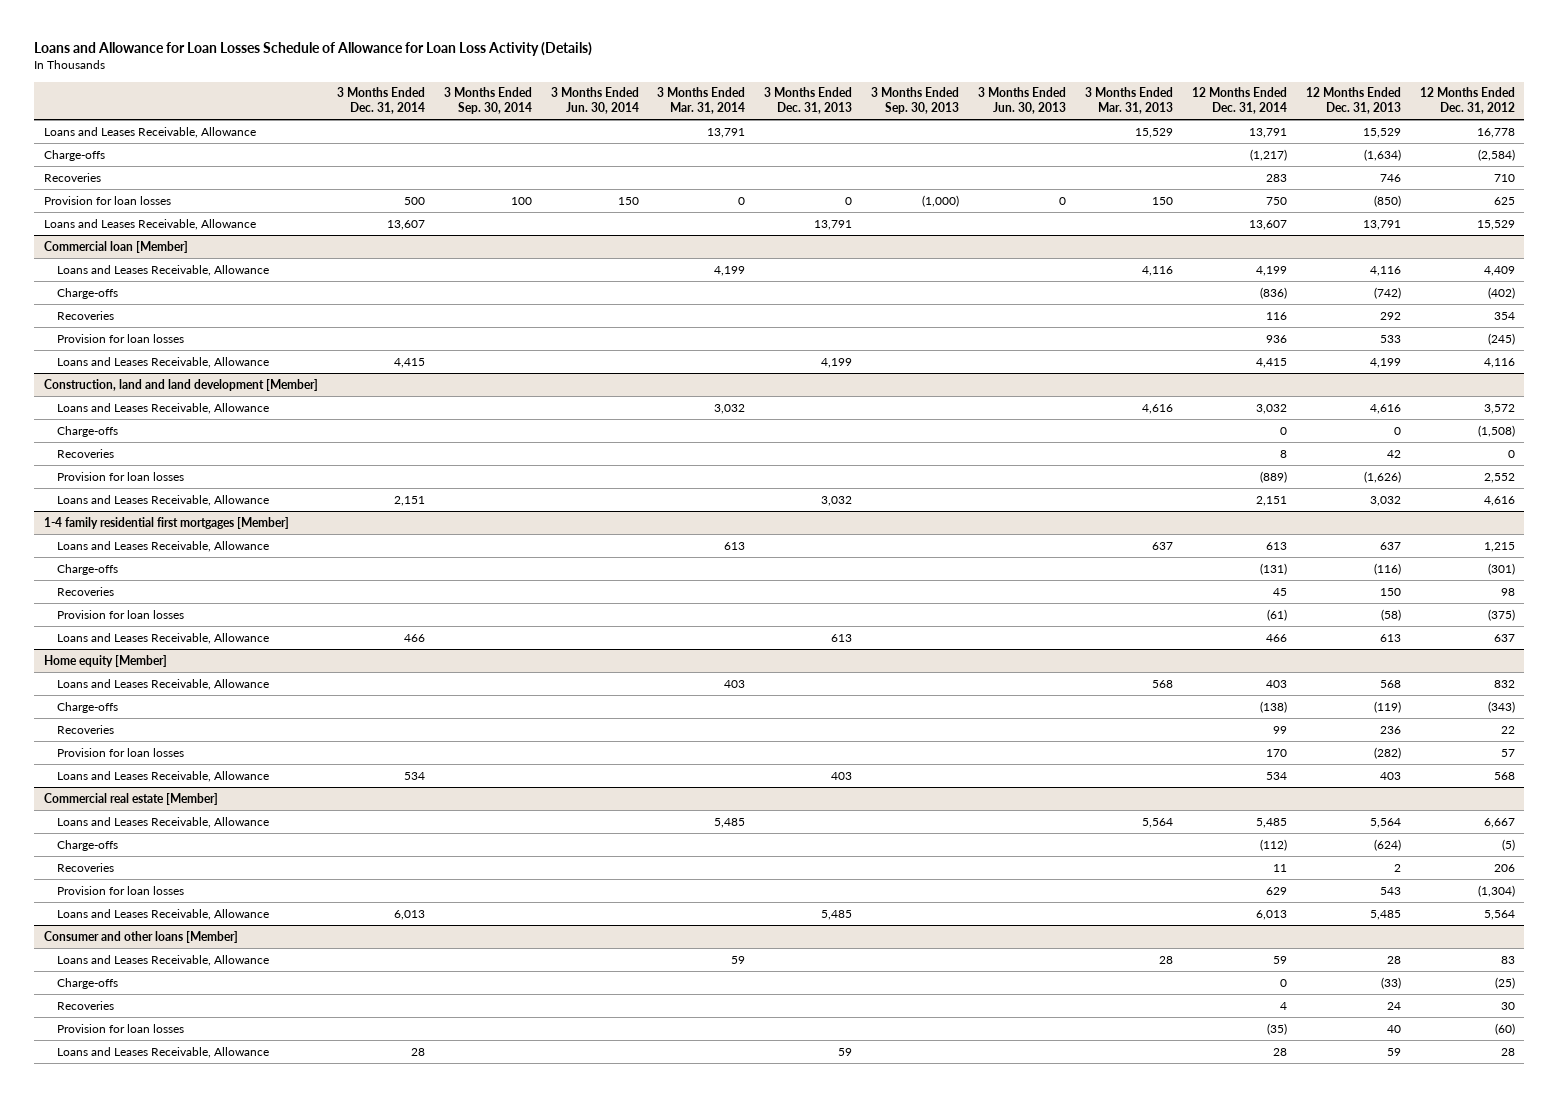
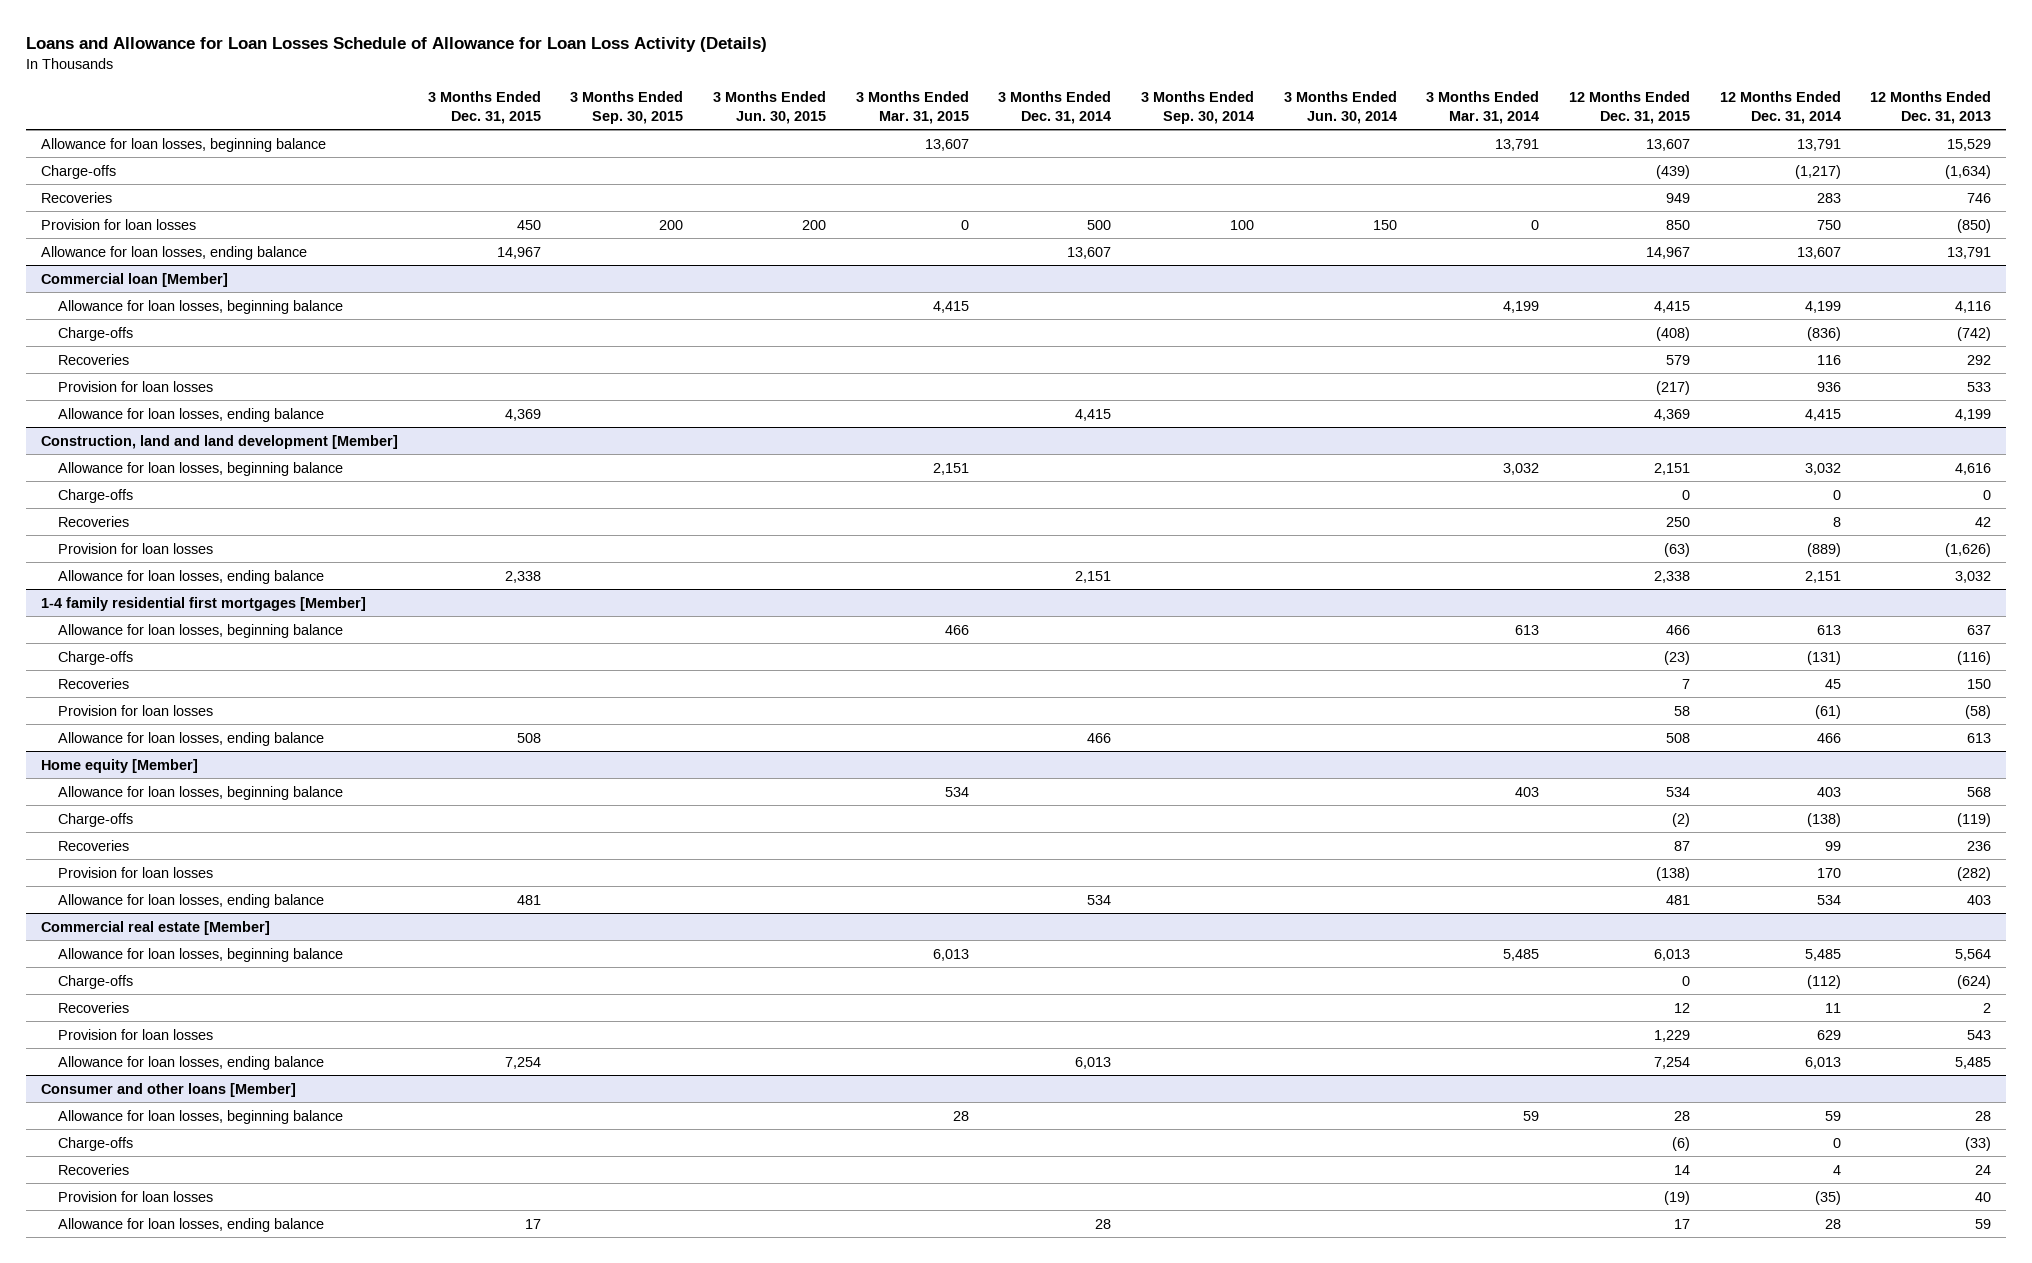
[764,87,853,115] 3 Months Ended Dec. 31, 2013 -> none
[871,87,960,115] 3 Months Ended Sep. 30, 2013 -> none
[978,87,1067,115] 3 Months Ended Jun. 30, 2013 -> none
[1084,87,1173,115] 3 Months Ended Mar. 31, 2013 -> none
[1419,87,1515,115] 12 Months Ended Dec. 31, 2012 -> none
none -> [427,91,541,124] 3 Months Ended Dec. 31, 2015
none -> [570,91,684,124] 3 Months Ended Sep. 30, 2015
none -> [712,91,826,124] 3 Months Ended Jun. 30, 2015
none -> [855,91,969,124] 3 Months Ended Mar. 31, 2015
none -> [1568,91,1690,124] 12 Months Ended Dec. 31, 2015
[43,126,256,138] Loans and Leases Receivable, Allowance -> [40,137,326,152] Allowance for loan losses, beginning balance
[43,218,256,230] Loans and Leases Receivable, Allowance -> [40,245,307,260] Allowance for loan losses, ending balance
[56,264,269,276] Loans and Leases Receivable, Allowance -> [58,299,344,314] Allowance for loan losses, beginning balance
[56,356,269,368] Loans and Leases Receivable, Allowance -> [58,407,325,422] Allowance for loan losses, ending balance
[56,402,269,414] Loans and Leases Receivable, Allowance -> [58,461,344,476] Allowance for loan losses, beginning balance
[56,494,269,506] Loans and Leases Receivable, Allowance -> [58,569,325,584] Allowance for loan losses, ending balance
[56,540,269,552] Loans and Leases Receivable, Allowance -> [58,623,344,638] Allowance for loan losses, beginning balance
[56,632,269,644] Loans and Leases Receivable, Allowance -> [58,731,325,746] Allowance for loan losses, ending balance
[56,678,269,690] Loans and Leases Receivable, Allowance -> [58,785,344,800] Allowance for loan losses, beginning balance
[56,770,269,782] Loans and Leases Receivable, Allowance -> [58,893,325,908] Allowance for loan losses, ending balance
[56,816,269,828] Loans and Leases Receivable, Allowance -> [58,947,344,962] Allowance for loan losses, beginning balance
[56,908,269,920] Loans and Leases Receivable, Allowance -> [58,1055,325,1070] Allowance for loan losses, ending balance
[56,954,269,966] Loans and Leases Receivable, Allowance -> [58,1109,344,1124] Allowance for loan losses, beginning balance
[56,1046,269,1058] Loans and Leases Receivable, Allowance -> [58,1217,325,1232] Allowance for loan losses, ending balance

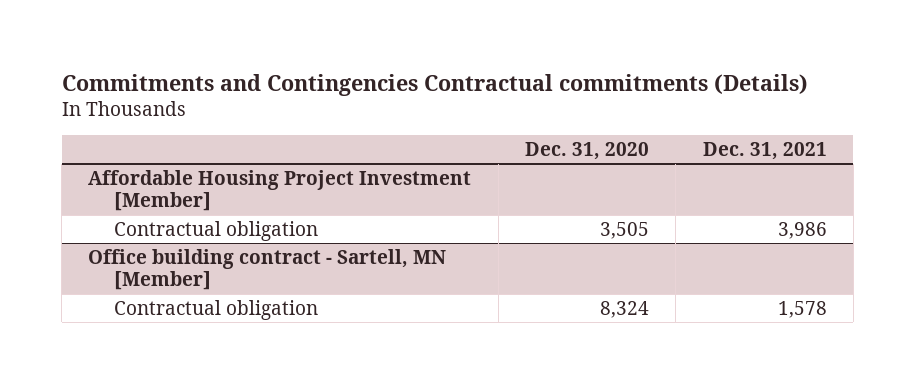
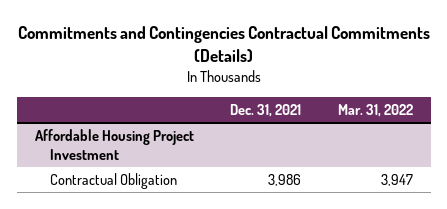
[61,73,808,96] Commitments and Contingencies Contractual commitments (Details) -> [17,26,430,63] Commitments and Contingencies Contractual Commitments (Details)
[525,142,650,161] Dec. 31, 2020 -> none
none -> [337,103,413,117] Mar. 31, 2022
[88,248,447,291] Office building contract - Sartell, MN [Member] -> none
[114,299,319,320] Contractual obligation -> none
[88,169,472,212] Affordable Housing Project Investment [Member] -> [34,128,194,160] Affordable Housing Project Investment
[114,220,319,241] Contractual obligation -> [49,172,177,189] Contractual Obligation

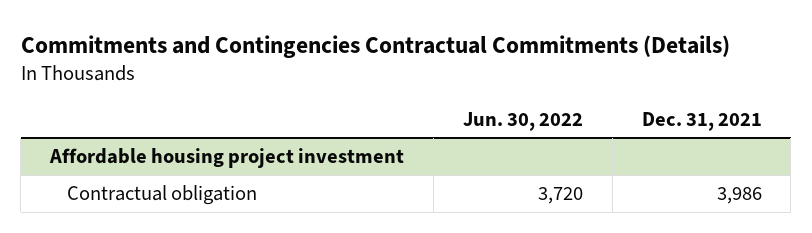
[337,103,413,117] Mar. 31, 2022 -> none
none -> [462,111,583,131] Jun. 30, 2022
[34,128,194,160] Affordable Housing Project Investment -> [49,147,405,168] Affordable housing project investment
[49,172,177,189] Contractual Obligation -> [66,184,257,205] Contractual obligation

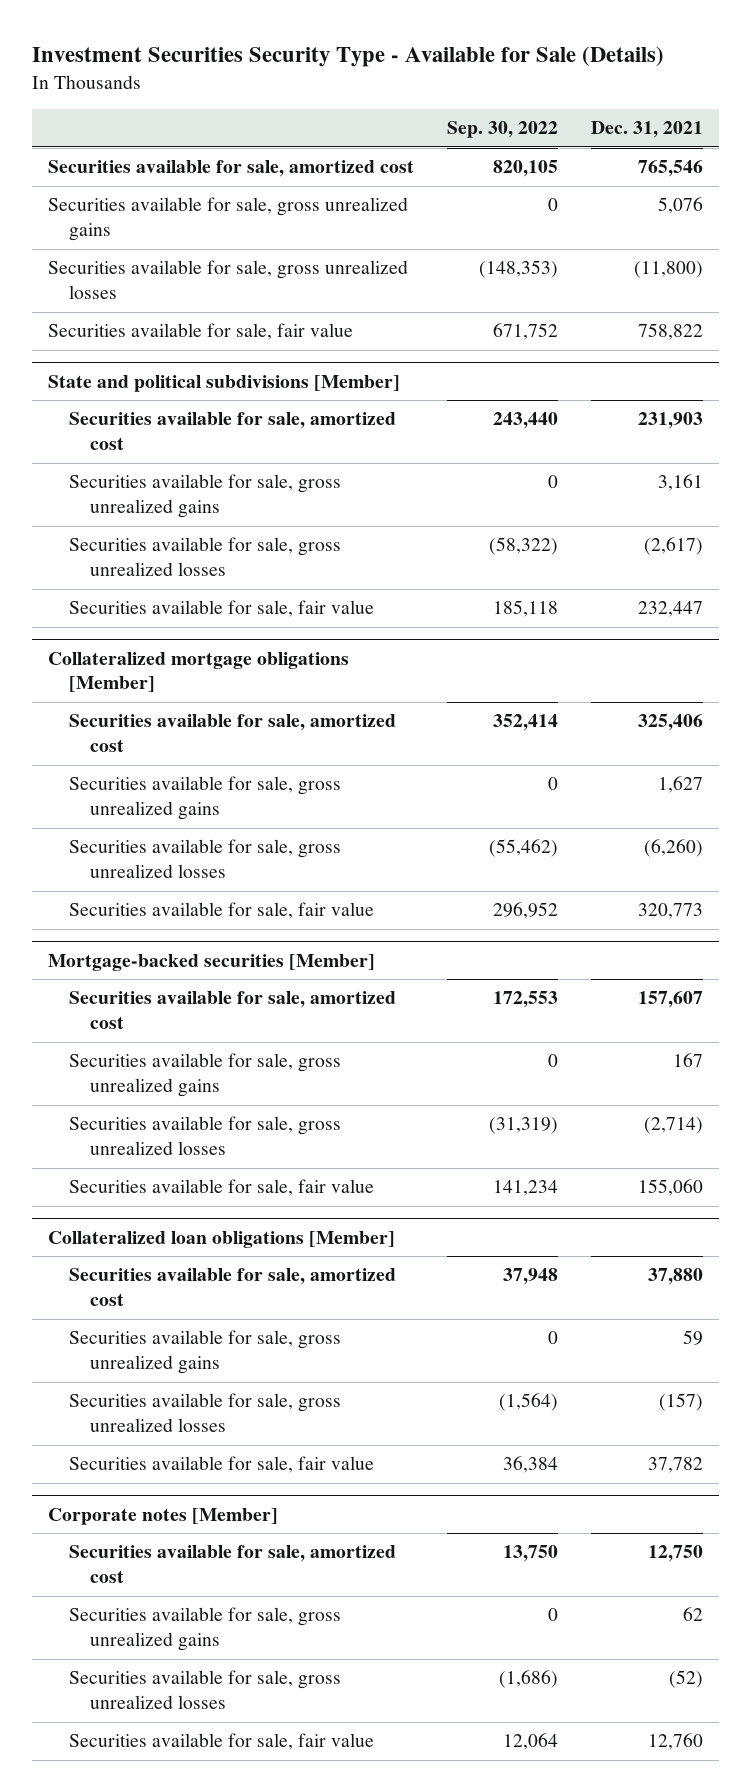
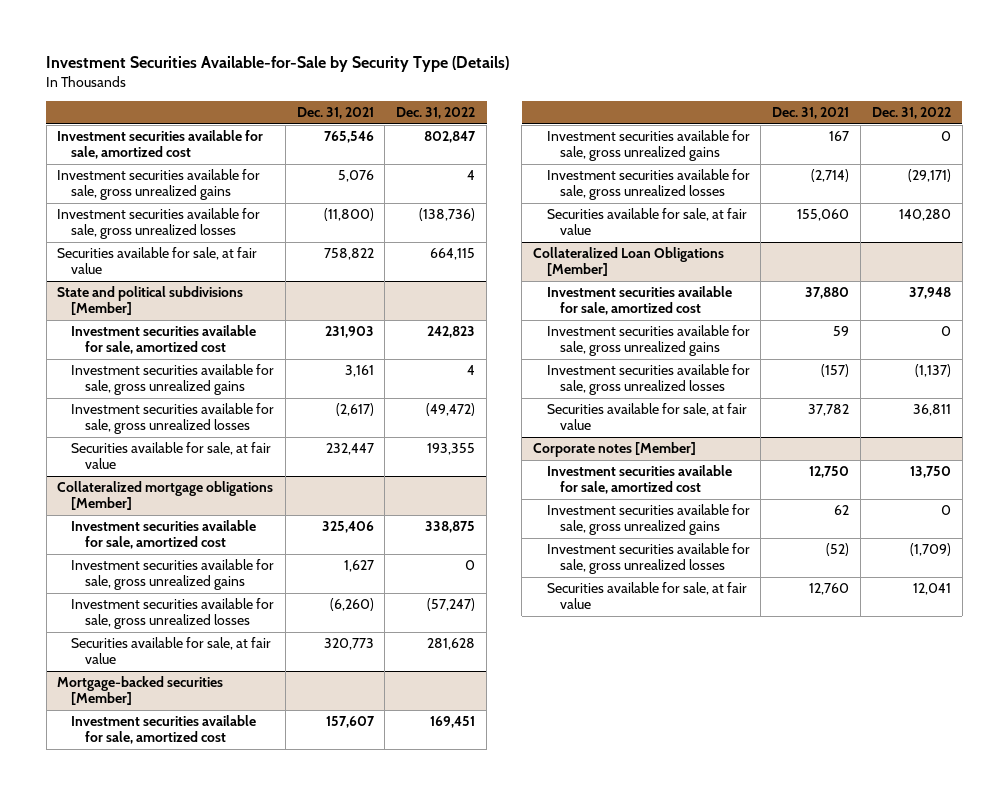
[31,46,664,68] Investment Securities Security Type - Available for Sale (Details) -> [46,56,510,73] Investment Securities Available-for-Sale by Security Type (Details)
[447,120,559,138] Sep. 30, 2022 -> none
none -> [396,107,476,120] Dec. 31, 2022
[48,160,415,178] Securities available for sale, amortized cost -> [57,130,264,160] Investment securities available for sale, amortized cost
[48,197,409,241] Securities available for sale, gross unrealized gains -> [57,169,261,201] Investment securities available for sale, gross unrealized gains
[48,260,409,299] Securities available for sale, gross unrealized losses -> [57,208,261,240] Investment securities available for sale, gross unrealized losses
[48,323,354,341] Securities available for sale, fair value -> [57,247,258,275] Securities available for sale, at fair value
[69,412,397,450] Securities available for sale, amortized cost -> [71,325,257,355] Investment securities available for sale, amortized cost
[69,474,342,518] Securities available for sale, gross unrealized gains -> [71,364,275,396] Investment securities available for sale, gross unrealized gains
[69,537,342,576] Securities available for sale, gross unrealized losses -> [71,403,275,435] Investment securities available for sale, gross unrealized losses
[69,600,375,618] Securities available for sale, fair value -> [71,442,272,470] Securities available for sale, at fair value
[69,714,397,752] Securities available for sale, amortized cost -> [71,520,257,550] Investment securities available for sale, amortized cost
[69,776,342,820] Securities available for sale, gross unrealized gains -> [71,559,275,591] Investment securities available for sale, gross unrealized gains
[69,839,342,878] Securities available for sale, gross unrealized losses -> [71,598,275,630] Investment securities available for sale, gross unrealized losses
[69,902,375,920] Securities available for sale, fair value -> [71,637,272,665] Securities available for sale, at fair value
[69,991,397,1029] Securities available for sale, amortized cost -> [71,715,257,745] Investment securities available for sale, amortized cost
[69,1053,342,1097] Securities available for sale, gross unrealized gains -> [546,130,750,162] Investment securities available for sale, gross unrealized gains
[69,1116,342,1155] Securities available for sale, gross unrealized losses -> [546,169,750,201] Investment securities available for sale, gross unrealized losses
[69,1179,375,1197] Securities available for sale, fair value -> [546,208,747,236] Securities available for sale, at fair value
[48,1230,396,1248] Collateralized loan obligations [Member] -> [532,247,724,277] Collateralized Loan Obligations [Member]
[69,1268,397,1306] Securities available for sale, amortized cost -> [546,286,732,316] Investment securities available for sale, amortized cost
[69,1330,342,1374] Securities available for sale, gross unrealized gains -> [546,325,750,357] Investment securities available for sale, gross unrealized gains
[69,1393,342,1432] Securities available for sale, gross unrealized losses -> [546,364,750,396] Investment securities available for sale, gross unrealized losses
[69,1456,375,1474] Securities available for sale, fair value -> [546,403,747,431] Securities available for sale, at fair value
[69,1545,397,1583] Securities available for sale, amortized cost -> [546,465,732,495] Investment securities available for sale, amortized cost
[69,1607,342,1651] Securities available for sale, gross unrealized gains -> [546,504,750,536] Investment securities available for sale, gross unrealized gains
[69,1670,342,1709] Securities available for sale, gross unrealized losses -> [546,543,750,575] Investment securities available for sale, gross unrealized losses
[69,1733,375,1751] Securities available for sale, fair value -> [546,582,747,610] Securities available for sale, at fair value

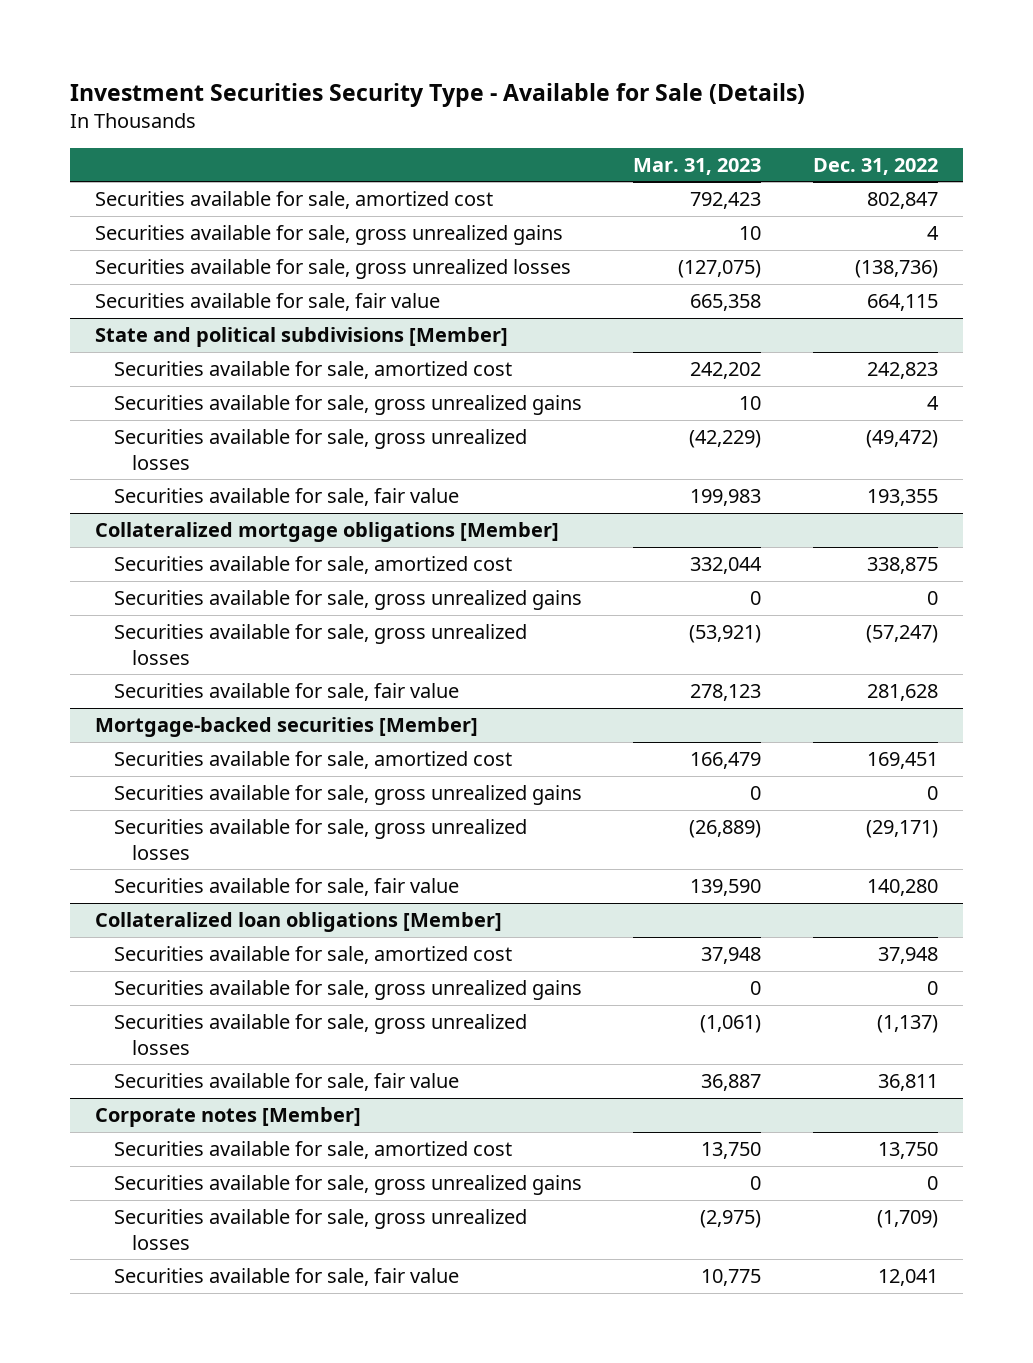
[46,56,510,73] Investment Securities Available-for-Sale by Security Type (Details) -> [69,82,805,107] Investment Securities Security Type - Available for Sale (Details)
[296,107,374,120] Dec. 31, 2021 -> none
none -> [633,157,762,175] Mar. 31, 2023
[57,130,264,160] Investment securities available for sale, amortized cost -> [95,191,494,210] Securities available for sale, amortized cost
[57,169,261,201] Investment securities available for sale, gross unrealized gains -> [95,225,564,246] Securities available for sale, gross unrealized gains
[57,208,261,240] Investment securities available for sale, gross unrealized losses -> [95,259,572,280] Securities available for sale, gross unrealized losses
[57,247,258,275] Securities available for sale, at fair value -> [95,293,441,312] Securities available for sale, fair value
[71,325,257,355] Investment securities available for sale, amortized cost -> [113,361,512,380] Securities available for sale, amortized cost
[71,364,275,396] Investment securities available for sale, gross unrealized gains -> [113,395,582,416] Securities available for sale, gross unrealized gains
[71,403,275,435] Investment securities available for sale, gross unrealized losses -> [113,429,527,470] Securities available for sale, gross unrealized losses
[71,442,272,470] Securities available for sale, at fair value -> [113,488,459,507] Securities available for sale, fair value
[71,520,257,550] Investment securities available for sale, amortized cost -> [113,556,512,575] Securities available for sale, amortized cost
[71,559,275,591] Investment securities available for sale, gross unrealized gains -> [113,590,582,611] Securities available for sale, gross unrealized gains
[71,598,275,630] Investment securities available for sale, gross unrealized losses -> [113,624,527,665] Securities available for sale, gross unrealized losses
[71,637,272,665] Securities available for sale, at fair value -> [113,683,459,702] Securities available for sale, fair value
[71,715,257,745] Investment securities available for sale, amortized cost -> [113,751,512,770] Securities available for sale, amortized cost
[546,130,750,162] Investment securities available for sale, gross unrealized gains -> [113,785,582,806] Securities available for sale, gross unrealized gains
[546,169,750,201] Investment securities available for sale, gross unrealized losses -> [113,819,527,860] Securities available for sale, gross unrealized losses
[546,208,747,236] Securities available for sale, at fair value -> [113,878,459,897] Securities available for sale, fair value
[532,247,724,277] Collateralized Loan Obligations [Member] -> [95,912,503,933] Collateralized loan obligations [Member]
[546,286,732,316] Investment securities available for sale, amortized cost -> [113,946,512,965] Securities available for sale, amortized cost
[546,325,750,357] Investment securities available for sale, gross unrealized gains -> [113,980,582,1001] Securities available for sale, gross unrealized gains
[546,364,750,396] Investment securities available for sale, gross unrealized losses -> [113,1014,527,1055] Securities available for sale, gross unrealized losses
[546,403,747,431] Securities available for sale, at fair value -> [113,1073,459,1092] Securities available for sale, fair value
[546,465,732,495] Investment securities available for sale, amortized cost -> [113,1141,512,1160] Securities available for sale, amortized cost
[546,504,750,536] Investment securities available for sale, gross unrealized gains -> [113,1175,582,1196] Securities available for sale, gross unrealized gains
[546,543,750,575] Investment securities available for sale, gross unrealized losses -> [113,1209,527,1250] Securities available for sale, gross unrealized losses
[546,582,747,610] Securities available for sale, at fair value -> [113,1268,459,1287] Securities available for sale, fair value

